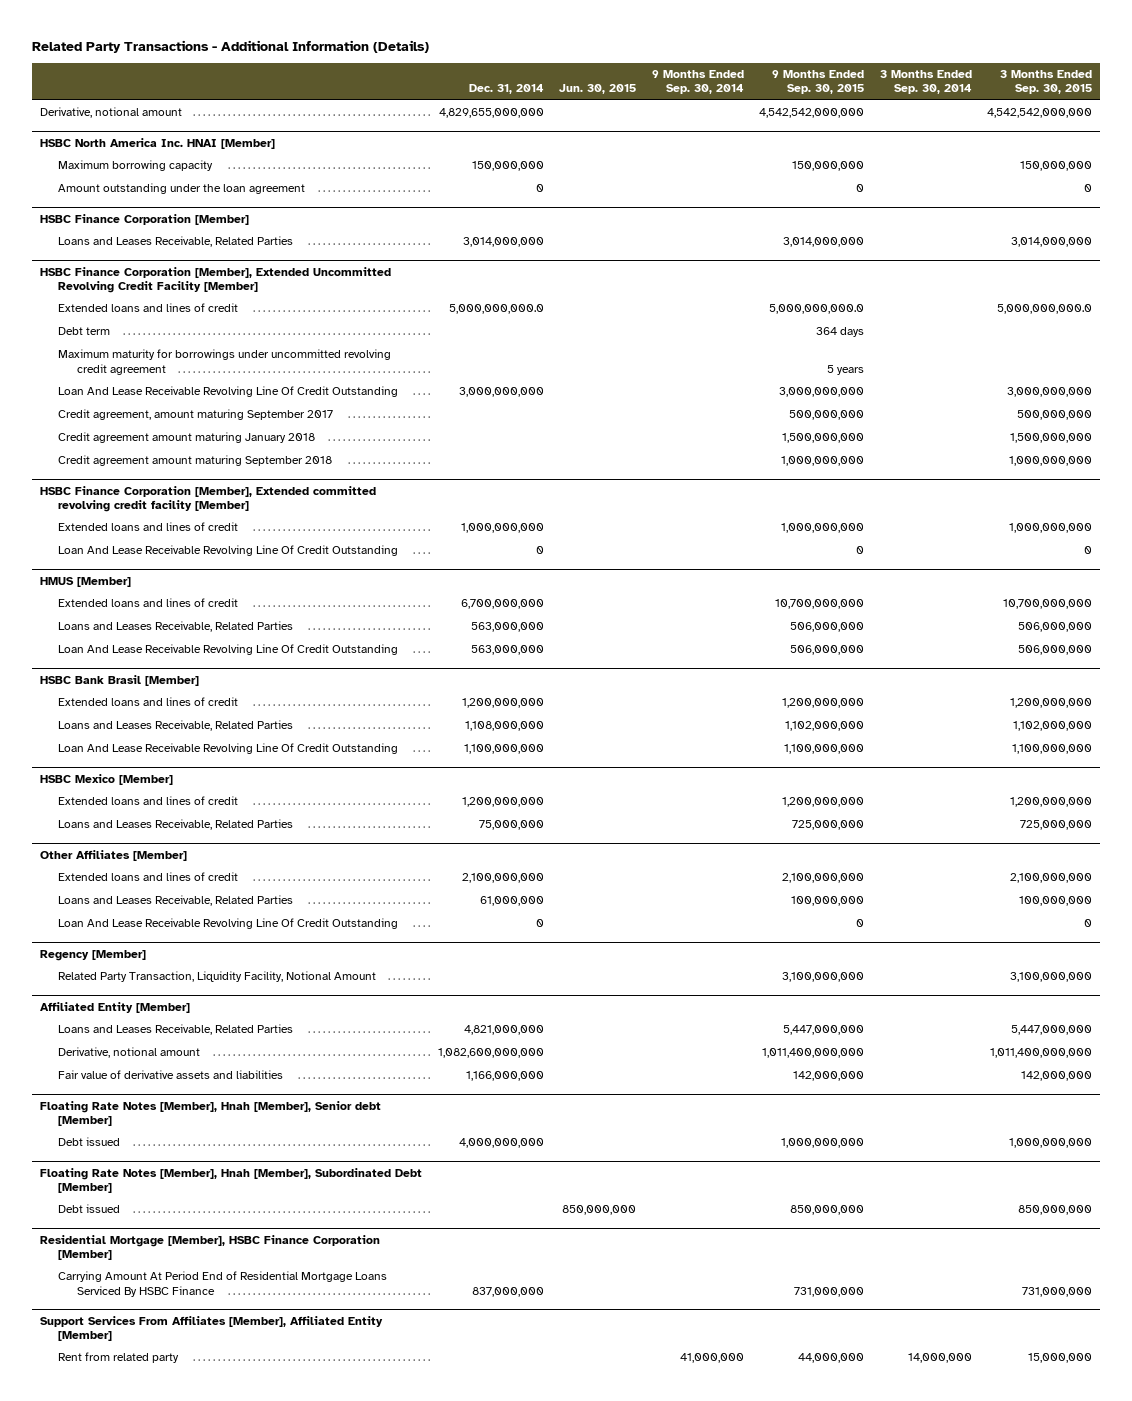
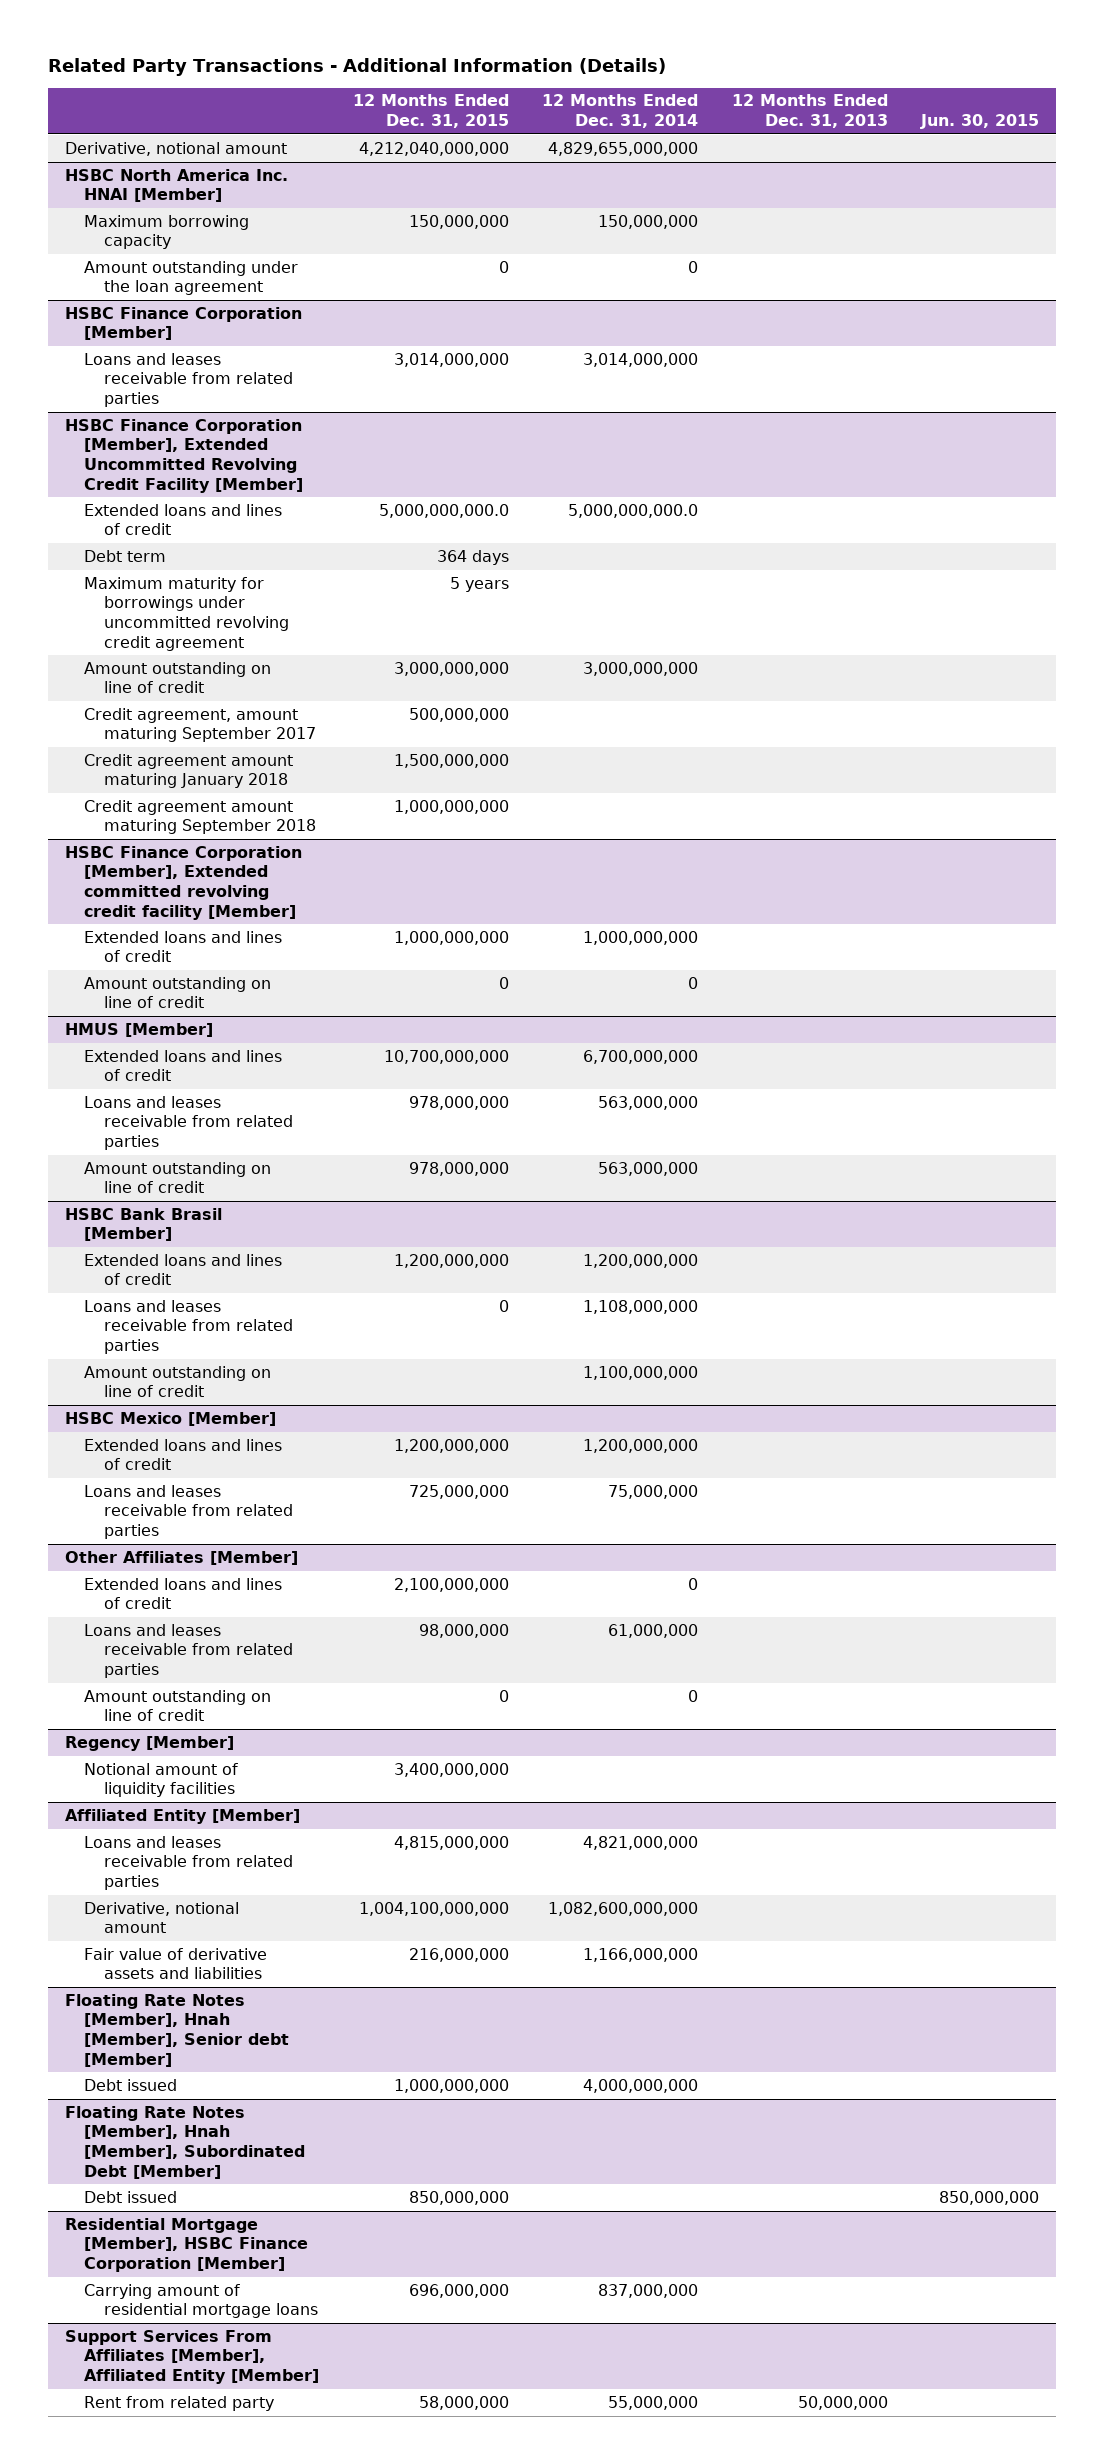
[468,84,544,95] Dec. 31, 2014 -> none
[651,69,744,95] 9 Months Ended Sep. 30, 2014 -> none
[772,69,865,95] 9 Months Ended Sep. 30, 2015 -> none
[879,69,972,95] 3 Months Ended Sep. 30, 2014 -> none
[1000,69,1093,95] 3 Months Ended Sep. 30, 2015 -> none
none -> [352,94,509,129] 12 Months Ended Dec. 31, 2015
none -> [542,94,699,129] 12 Months Ended Dec. 31, 2014
none -> [731,94,888,129] 12 Months Ended Dec. 31, 2013
[58,236,294,248] Loans and Leases Receivable, Related Parties -> [84,352,294,407] Loans and leases receivable from related parties
[58,386,399,398] Loan And Lease Receivable Revolving Line Of Credit Outstanding -> [84,661,272,694] Amount outstanding on line of credit
[58,545,399,557] Loan And Lease Receivable Revolving Line Of Credit Outstanding -> [84,976,272,1009] Amount outstanding on line of credit
[58,621,294,633] Loans and Leases Receivable, Related Parties -> [84,1095,294,1150] Loans and leases receivable from related parties
[58,644,399,656] Loan And Lease Receivable Revolving Line Of Credit Outstanding -> [84,1161,272,1194] Amount outstanding on line of credit
[58,720,294,732] Loans and Leases Receivable, Related Parties -> [84,1299,294,1354] Loans and leases receivable from related parties
[58,743,399,755] Loan And Lease Receivable Revolving Line Of Credit Outstanding -> [84,1365,272,1398] Amount outstanding on line of credit
[58,819,294,831] Loans and Leases Receivable, Related Parties -> [84,1484,294,1539] Loans and leases receivable from related parties
[58,895,294,907] Loans and Leases Receivable, Related Parties -> [84,1623,294,1678] Loans and leases receivable from related parties
[58,918,399,930] Loan And Lease Receivable Revolving Line Of Credit Outstanding -> [84,1689,272,1722] Amount outstanding on line of credit
[58,971,377,983] Related Party Transaction, Liquidity Facility, Notional Amount -> [84,1762,239,1798] Notional amount of liquidity facilities
[58,1024,294,1036] Loans and Leases Receivable, Related Parties -> [84,1835,294,1890] Loans and leases receivable from related parties
[58,1271,388,1297] Carrying Amount At Period End of Residential Mortgage Loans Serviced By HSBC Finance -> [84,2283,319,2319] Carrying amount of residential mortgage loans

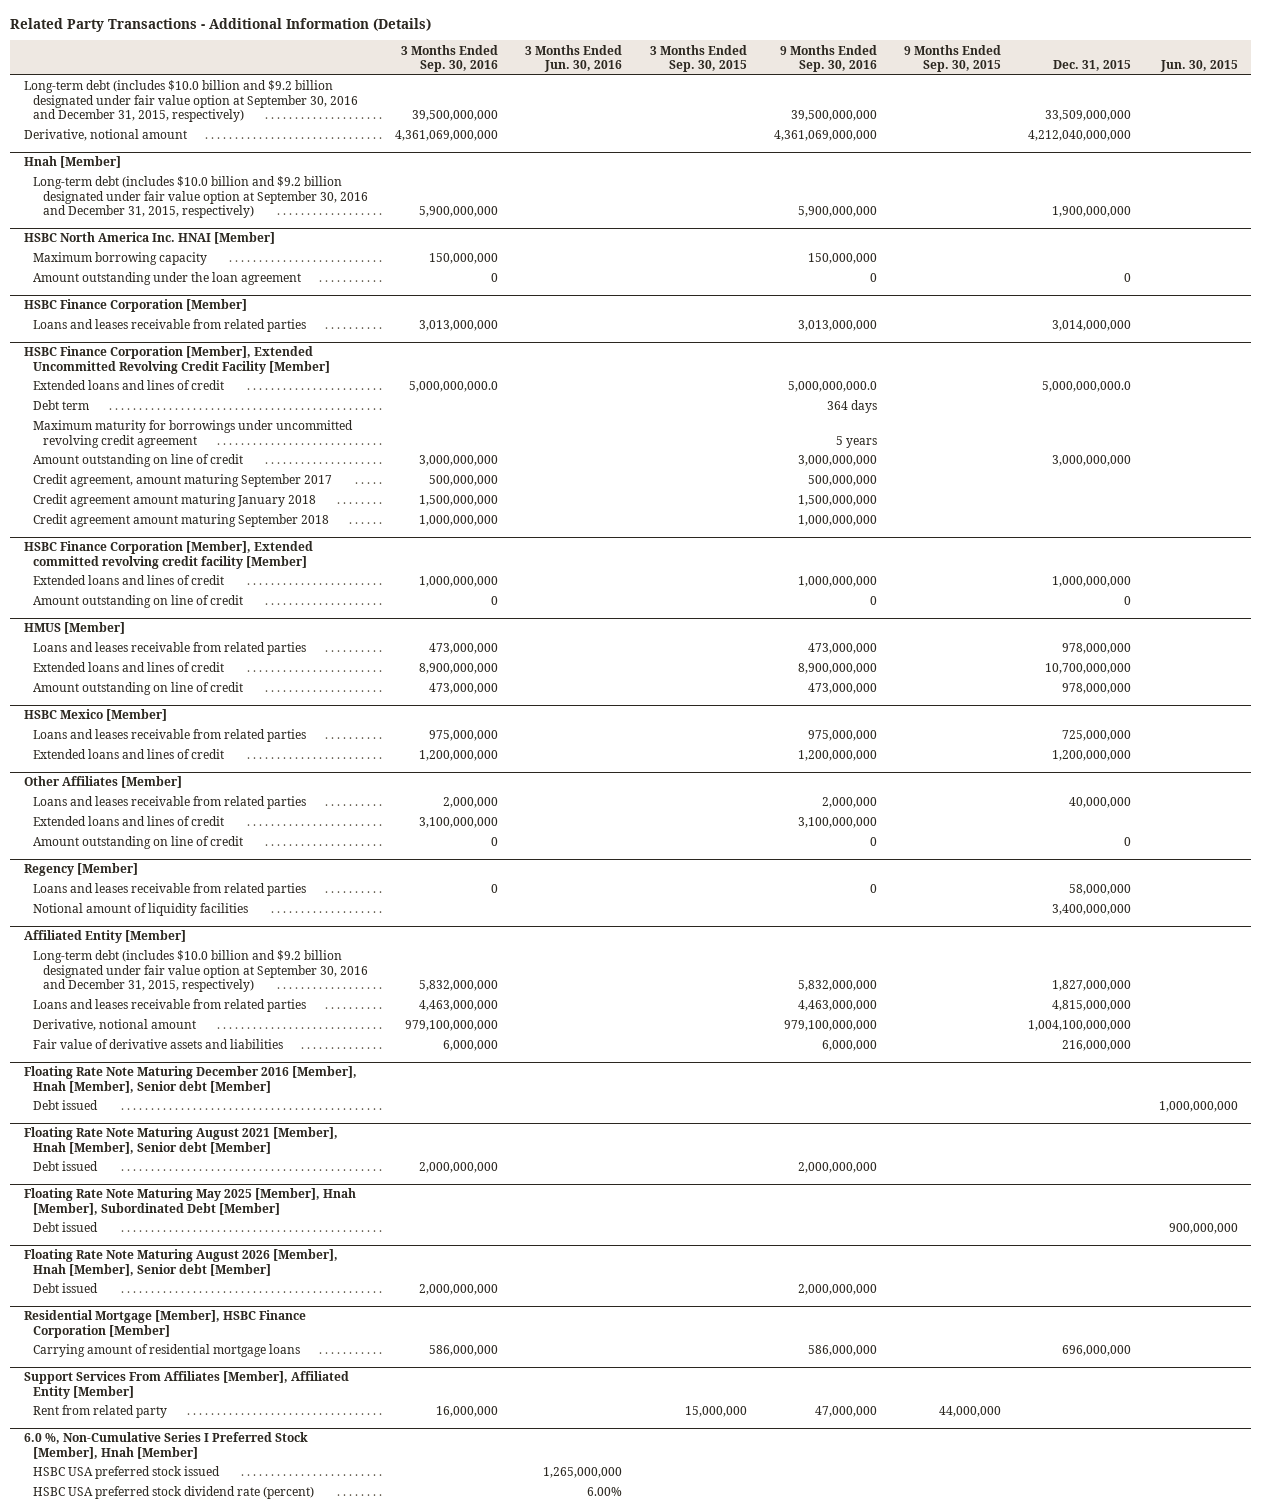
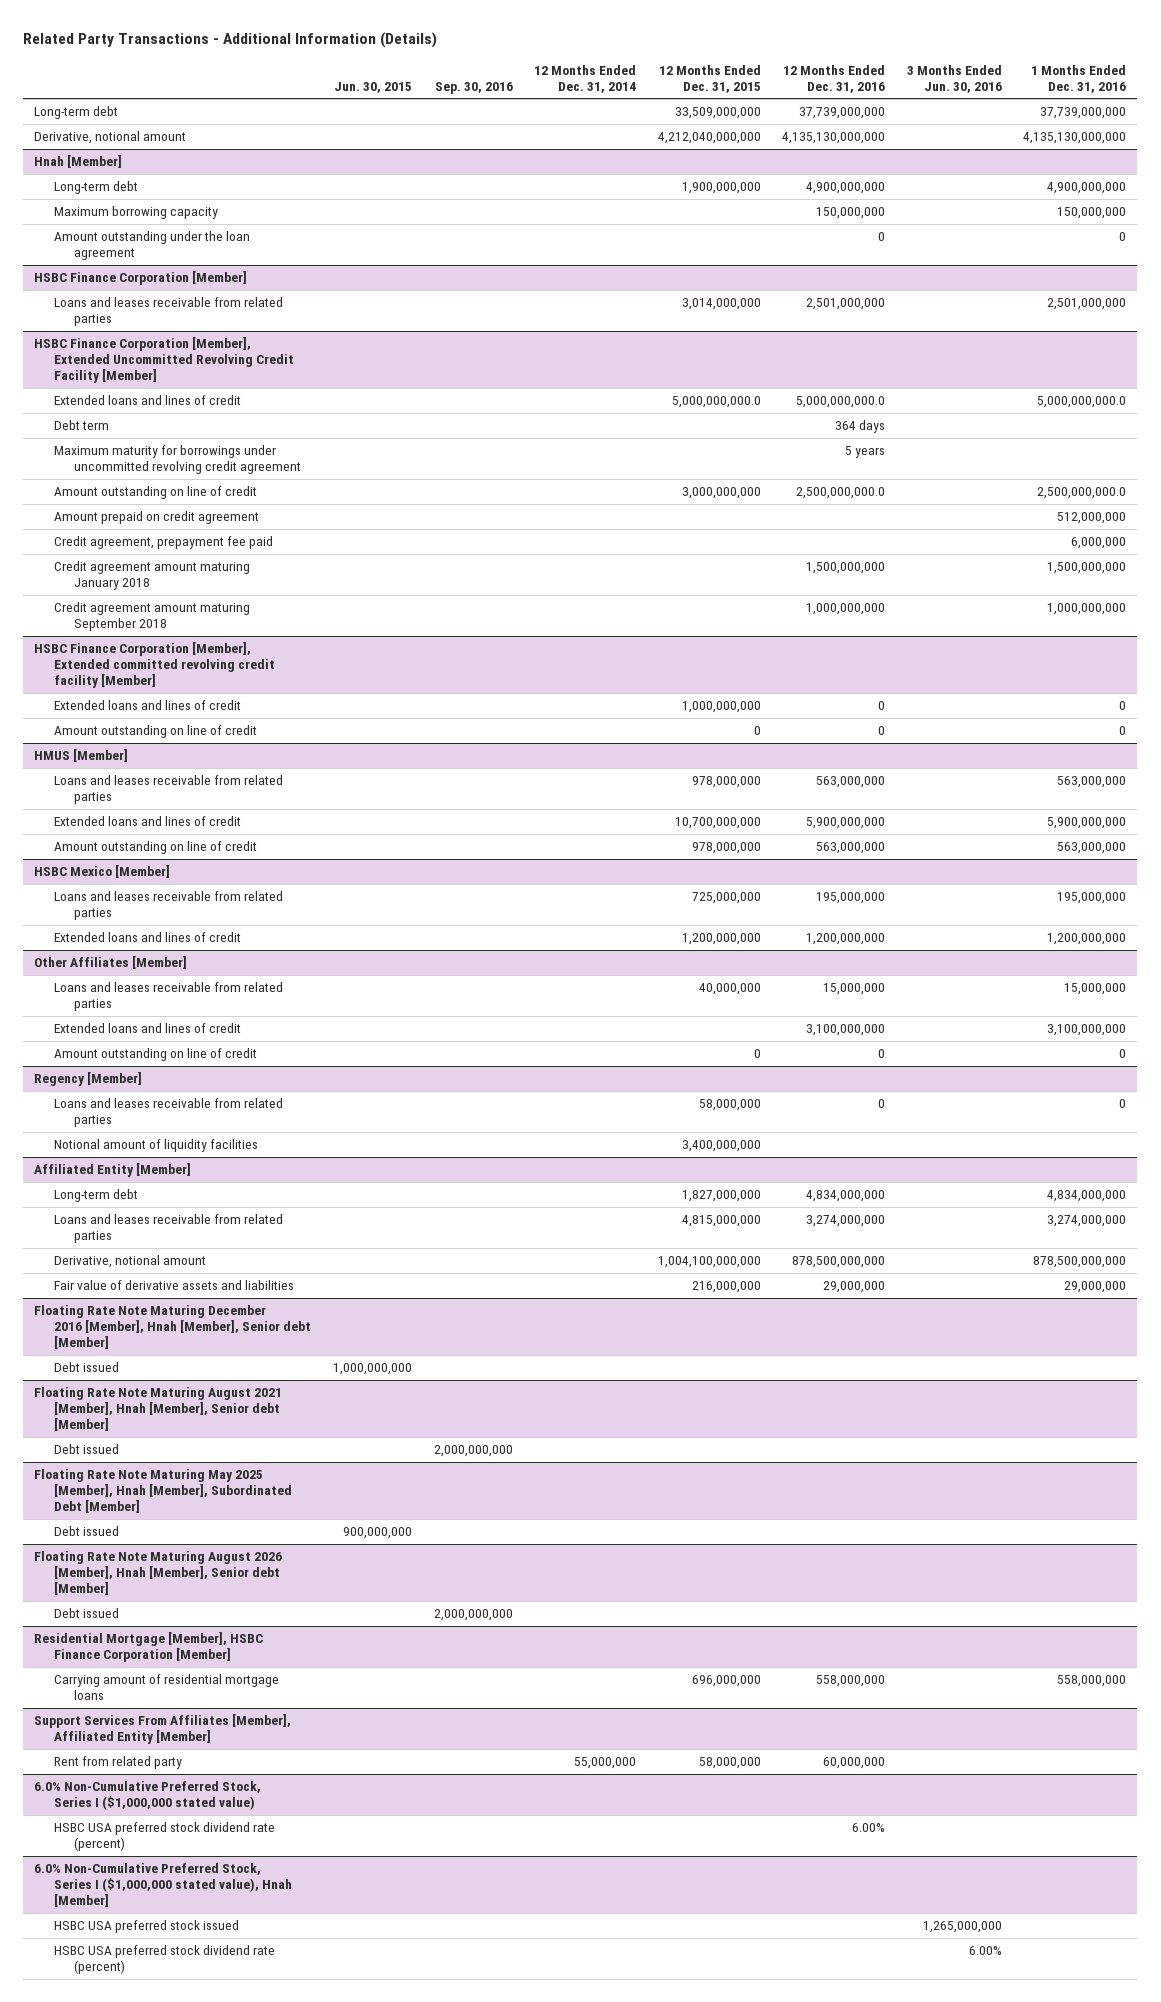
[401,44,499,72] 3 Months Ended Sep. 30, 2016 -> none
[649,44,747,72] 3 Months Ended Sep. 30, 2015 -> none
[779,44,877,72] 9 Months Ended Sep. 30, 2016 -> none
[904,44,1002,72] 9 Months Ended Sep. 30, 2015 -> none
[1053,59,1132,71] Dec. 31, 2015 -> none
none -> [434,81,513,94] Sep. 30, 2016
none -> [534,64,637,93] 12 Months Ended Dec. 31, 2014
none -> [658,64,761,93] 12 Months Ended Dec. 31, 2015
none -> [783,64,886,93] 12 Months Ended Dec. 31, 2016
none -> [1031,64,1127,93] 1 Months Ended Dec. 31, 2016
[23,80,359,122] Long-term debt (includes $10.0 billion and $9.2 billion designated under fair value option at September 30, 2016 and December 31, 2015, respectively) -> [34,106,119,120] Long-term debt
[23,232,275,245] HSBC North America Inc. HNAI [Member] -> none
[33,252,208,266] Maximum borrowing capacity -> none
[33,272,302,286] Amount outstanding under the loan agreement -> none
[33,176,368,218] Long-term debt (includes $10.0 billion and $9.2 billion designated under fair value option at September 30, 2016 and December 31, 2015, respectively) -> [54,181,139,195] Long-term debt
none -> [54,206,219,220] Maximum borrowing capacity
none -> [54,231,251,261] Amount outstanding under the loan agreement
[33,474,333,488] Credit agreement, amount maturing September 2017 -> none
none -> [54,511,260,525] Amount prepaid on credit agreement
none -> [54,536,274,550] Credit agreement, prepayment fee paid
[33,950,368,992] Long-term debt (includes $10.0 billion and $9.2 billion designated under fair value option at September 30, 2016 and December 31, 2015, respectively) -> [54,1189,139,1203] Long-term debt
none -> [34,1781,262,1811] 6.0% Non-Cumulative Preferred Stock, Series I ($1,000,000 stated value)
none -> [54,1822,276,1852] HSBC USA preferred stock dividend rate (percent)
[23,1432,308,1459] 6.0 %, Non-Cumulative Series I Preferred Stock [Member], Hnah [Member] -> [34,1863,293,1907] 6.0% Non-Cumulative Preferred Stock, Series I ($1,000,000 stated value), Hnah [Member]

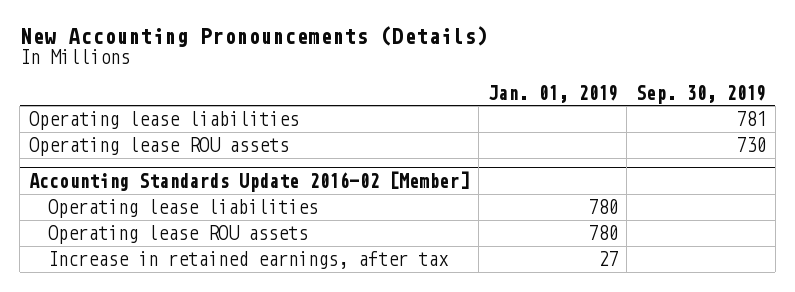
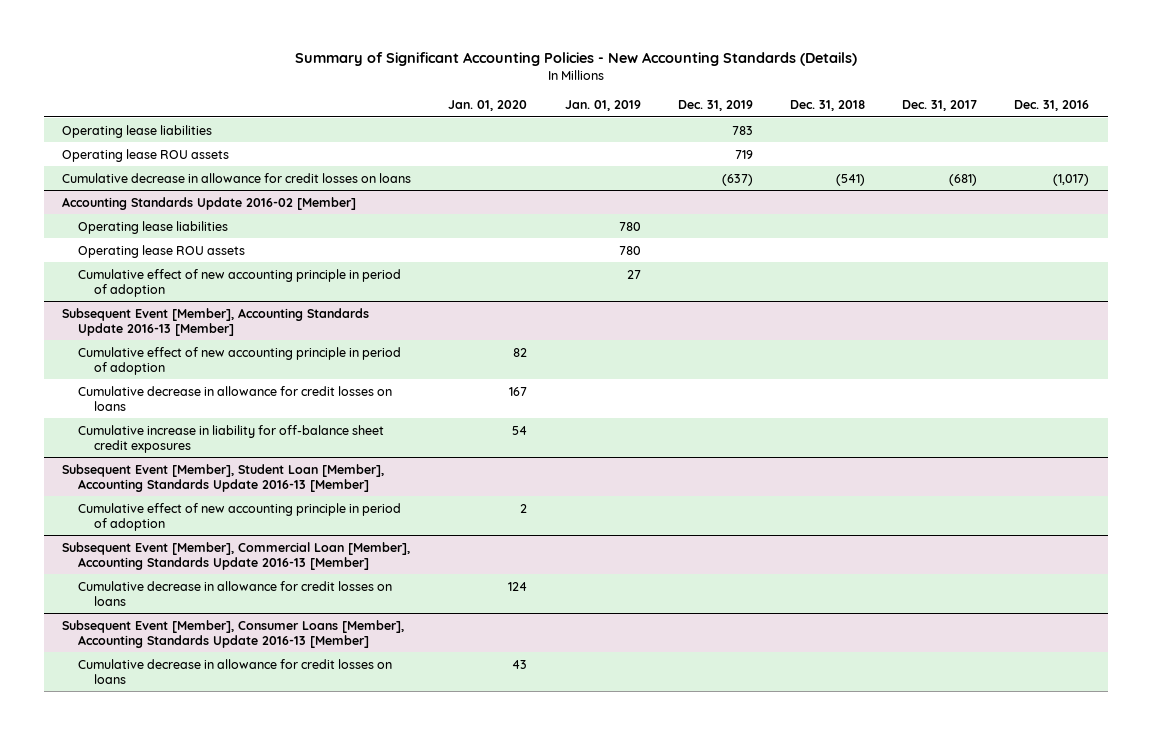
[19,25,488,47] New Accounting Pronouncements (Details) -> [294,52,857,67] Summary of Significant Accounting Policies - New Accounting Standards (Details)
[635,84,766,104] Sep. 30, 2019 -> none
none -> [448,100,528,112] Jan. 01, 2020
none -> [677,100,753,112] Dec. 31, 2019
none -> [789,100,865,112] Dec. 31, 2018
none -> [902,100,978,112] Dec. 31, 2017
none -> [1014,100,1090,112] Dec. 31, 2016
none -> [62,172,412,183] Cumulative decrease in allowance for credit losses on loans
[47,250,449,269] Increase in retained earnings, after tax -> [78,268,402,297] Cumulative effect of new accounting principle in period of adoption
none -> [62,307,370,336] Subsequent Event [Member], Accounting Standards Update 2016-13 [Member]
none -> [78,346,402,375] Cumulative effect of new accounting principle in period of adoption
none -> [78,385,393,411] Cumulative decrease in allowance for credit losses on loans
none -> [78,424,385,453] Cumulative increase in liability for off-balance sheet credit exposures
none -> [62,463,385,492] Subsequent Event [Member], Student Loan [Member], Accounting Standards Update 2016-13 [Member]
none -> [78,502,402,531] Cumulative effect of new accounting principle in period of adoption
none -> [62,541,411,570] Subsequent Event [Member], Commercial Loan [Member], Accounting Standards Update 2016-13 [Member]
none -> [78,580,393,606] Cumulative decrease in allowance for credit losses on loans
none -> [62,619,405,648] Subsequent Event [Member], Consumer Loans [Member], Accounting Standards Update 2016-13 [Member]
none -> [78,658,393,684] Cumulative decrease in allowance for credit losses on loans

